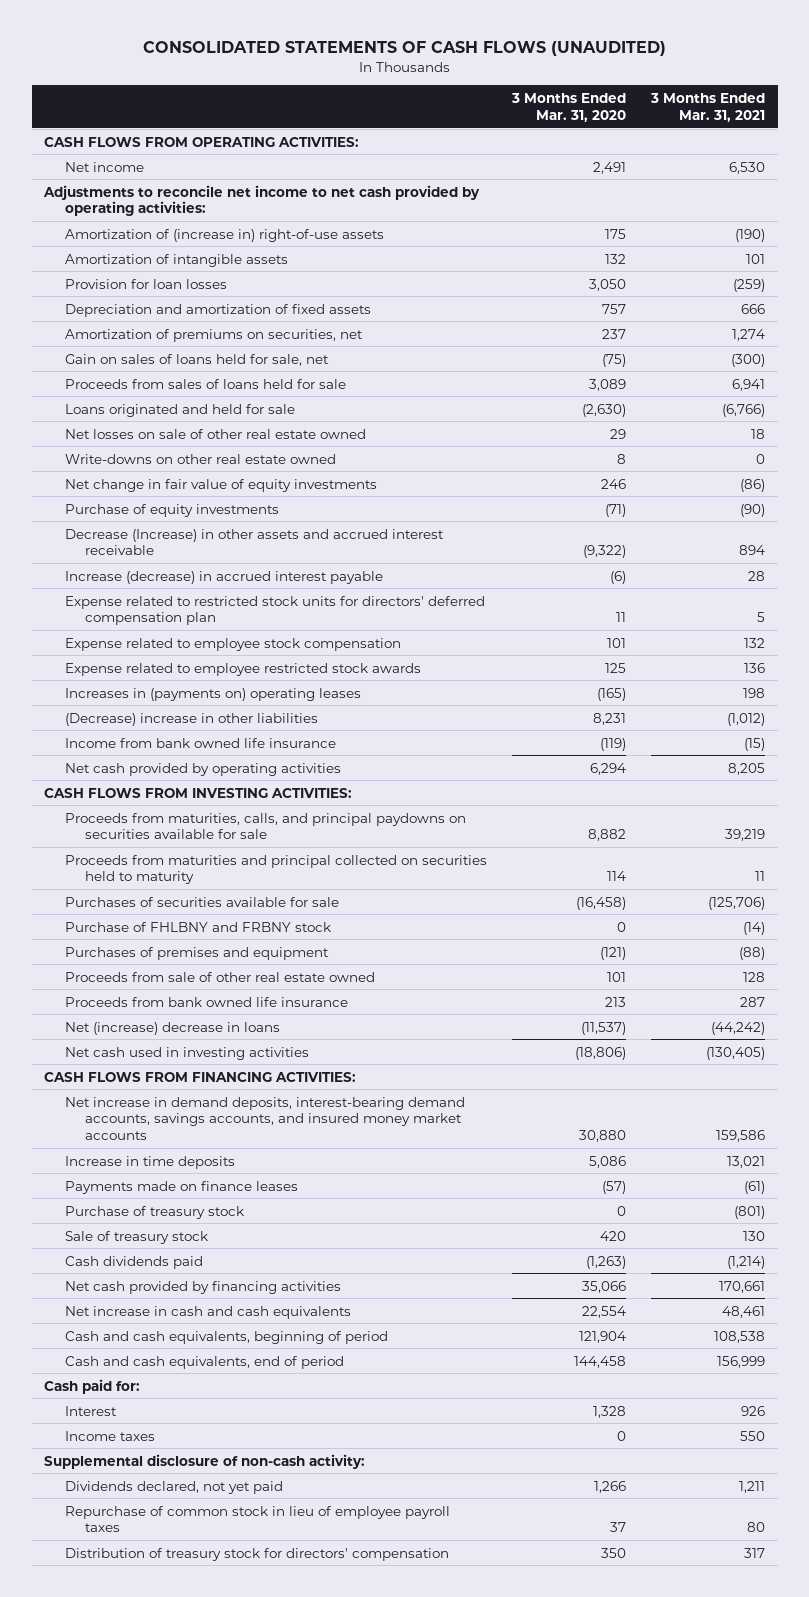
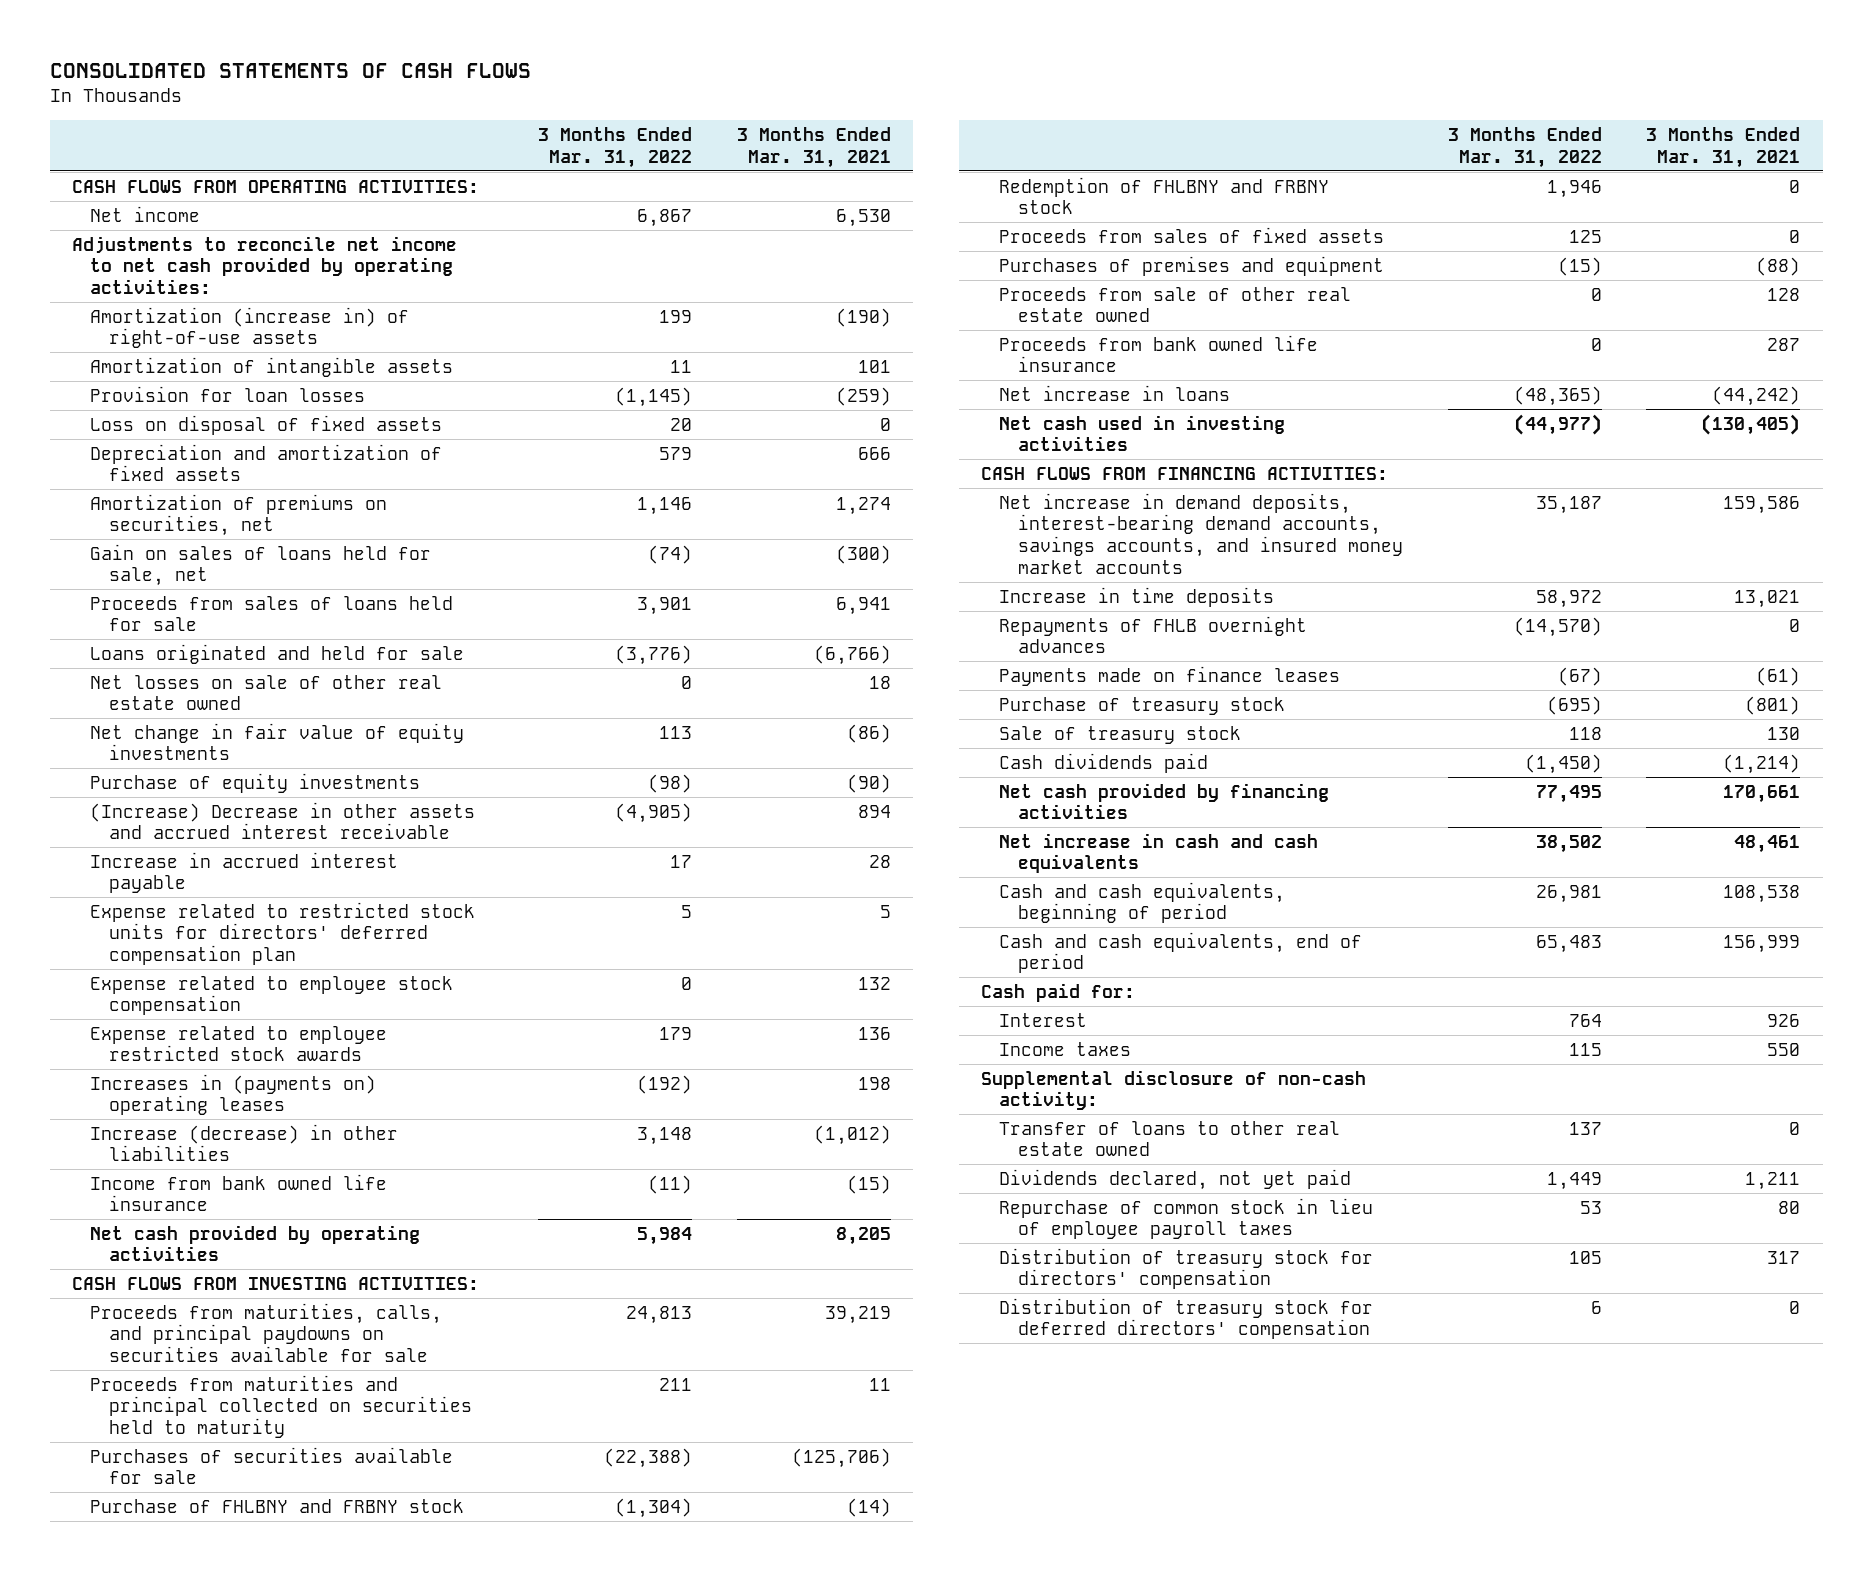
[142,41,666,57] CONSOLIDATED STATEMENTS OF CASH FLOWS (UNAUDITED) -> [49,62,531,78] CONSOLIDATED STATEMENTS OF CASH FLOWS
[510,92,626,122] 3 Months Ended Mar. 31, 2020 -> none
none -> [538,126,693,168] 3 Months Ended Mar. 31, 2022
[64,228,384,242] Amortization of (increase in) right-of-use assets -> [90,306,410,349] Amortization (increase in) of right-of-use assets
none -> [90,414,443,435] Loss on disposal of fixed assets
[64,453,336,464] Write-downs on other real estate owned -> none
[64,528,444,556] Decrease (Increase) in other assets and accrued interest receivable -> [90,801,476,840] (Increase) Decrease in other assets and accrued interest receivable
[64,570,383,584] Increase (decrease) in accrued interest payable -> [90,851,399,894] Increase in accrued interest payable
[64,712,318,726] (Decrease) increase in other liabilities -> [90,1123,399,1162] Increase (decrease) in other liabilities
none -> [999,176,1330,215] Redemption of FHLBNY and FRBNY stock
none -> [999,226,1385,243] Proceeds from sales of fixed assets
[64,1021,280,1035] Net (increase) decrease in loans -> [999,384,1231,401] Net increase in loans
none -> [999,615,1308,654] Repayments of FHLB overnight advances
none -> [999,1120,1341,1157] Transfer of loans to other real estate owned
none -> [999,1297,1374,1340] Distribution of treasury stock for deferred directors' compensation

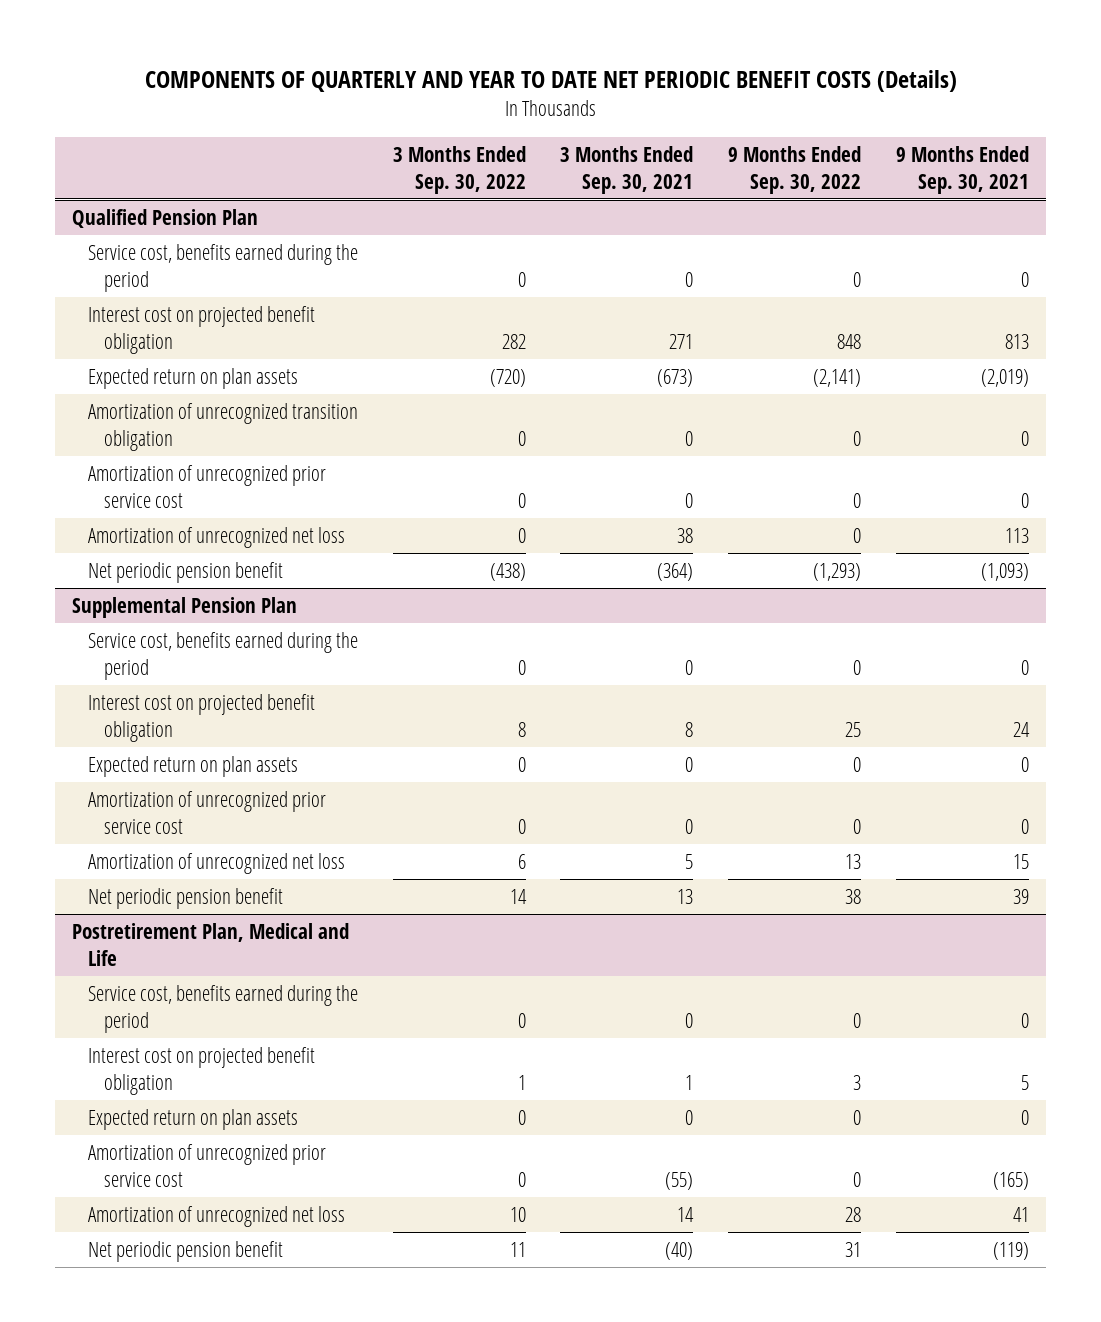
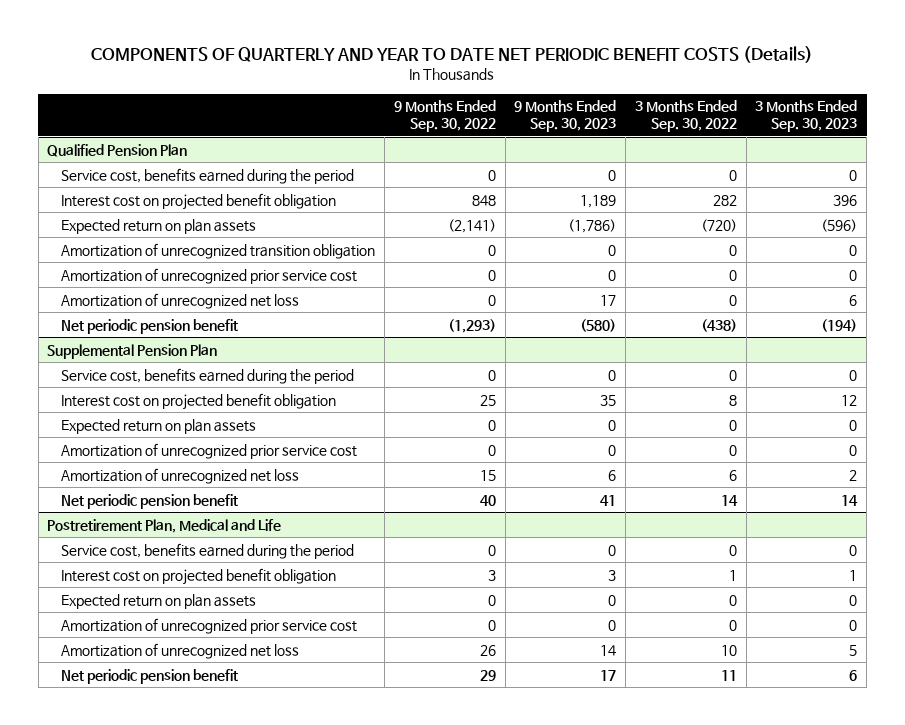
[560,145,694,194] 3 Months Ended Sep. 30, 2021 -> none
[895,145,1029,194] 9 Months Ended Sep. 30, 2021 -> none
none -> [514,100,617,133] 9 Months Ended Sep. 30, 2023
none -> [755,100,858,133] 3 Months Ended Sep. 30, 2023
[845,853,862,869] 13 -> [479,469,496,481] 15
[845,888,862,904] 38 -> [479,494,496,506] 40
[845,1206,862,1222] 28 -> [479,644,496,656] 26
[845,1241,862,1257] 31 -> [479,669,496,681] 29

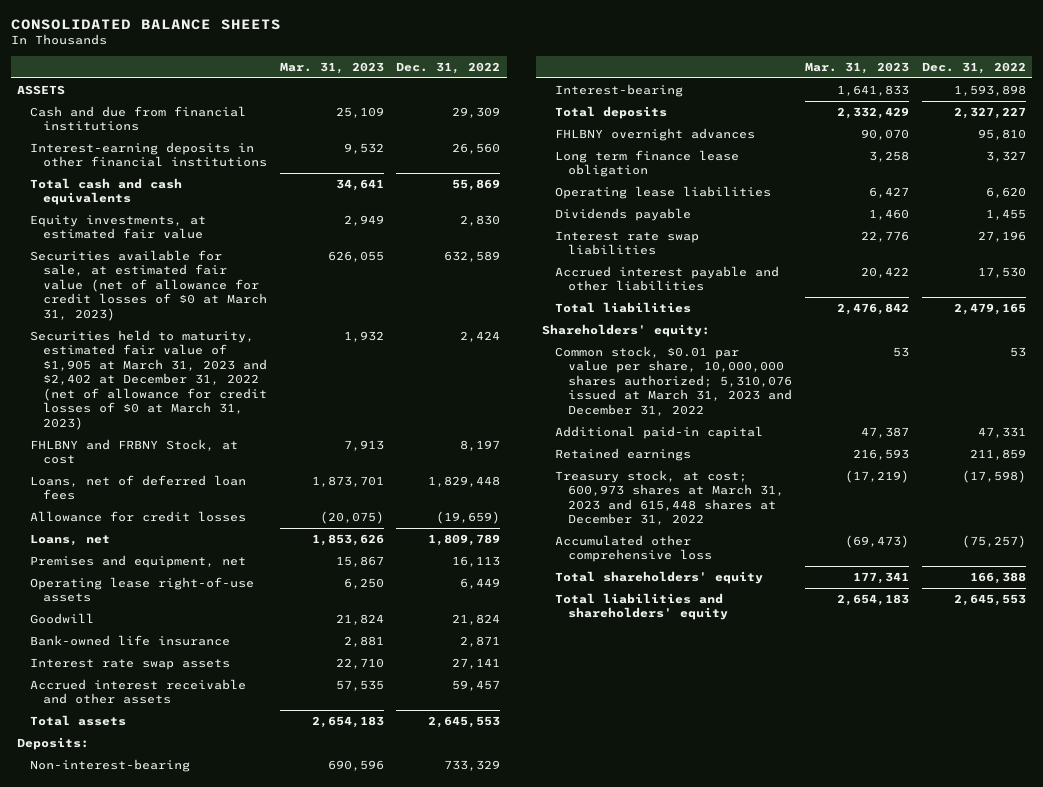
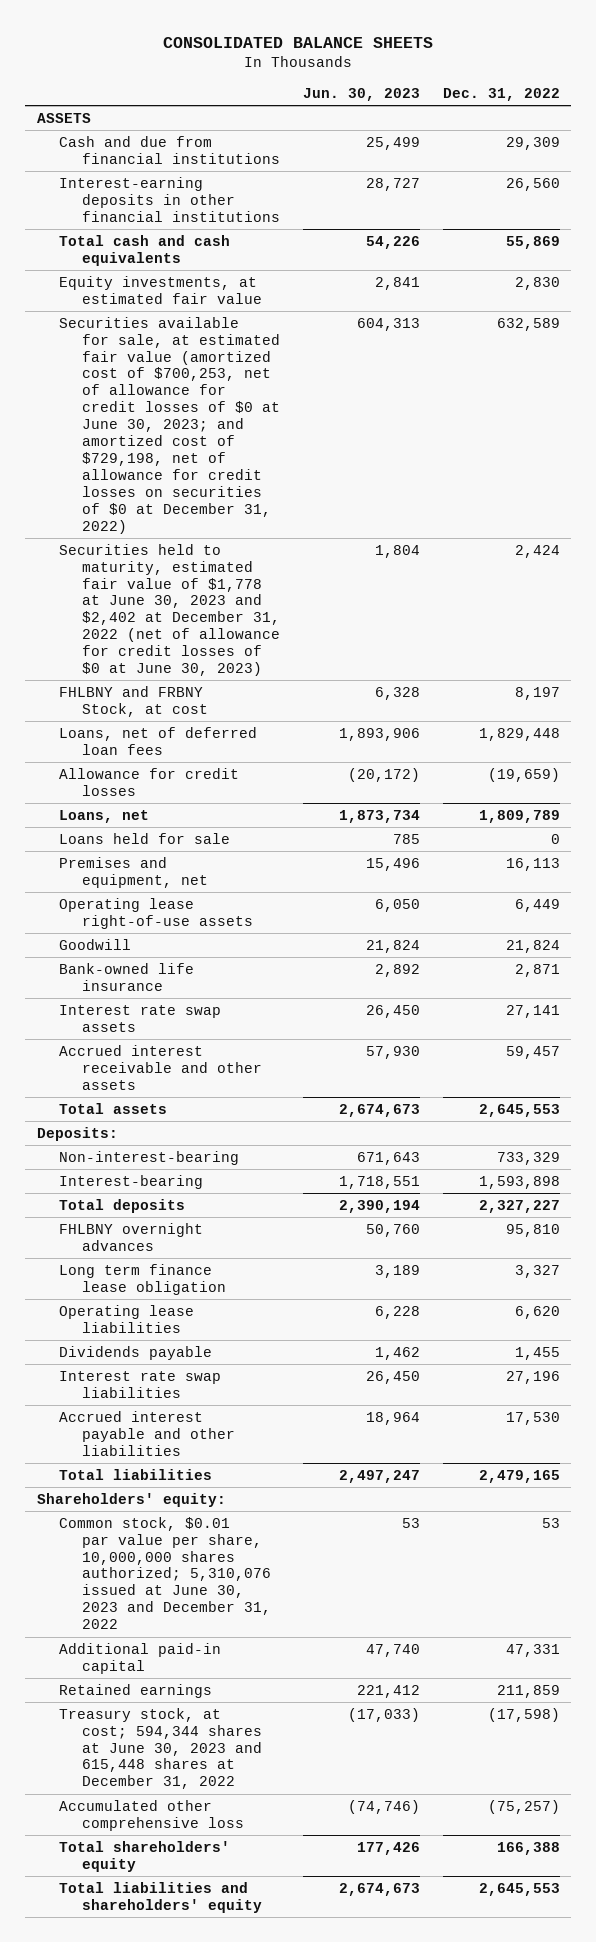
[279,61,384,74] Mar. 31, 2023 -> none
none -> [302,87,420,101] Jun. 30, 2023
[29,249,267,321] Securities available for sale, at estimated fair value (net of allowance for credit losses of $0 at March 31, 2023) -> [59,316,281,534] Securities available for sale, at estimated fair value (amortized cost of $700,253, net of allowance for credit losses of $0 at June 30, 2023; and amortized cost of $729,198, net of allowance for credit losses on securities of $0 at December 31, 2022)
[29,329,267,430] Securities held to maturity, estimated fair value of $1,905 at March 31, 2023 and $2,402 at December 31, 2022 (net of allowance for credit losses of $0 at March 31, 2023) -> [59,543,281,677] Securities held to maturity, estimated fair value of $1,778 at June 30, 2023 and $2,402 at December 31, 2022 (net of allowance for credit losses of $0 at June 30, 2023)
none -> [59,832,231,844] Loans held for sale
[555,345,793,416] Common stock, $0.01 par value per share, 10,000,000 shares authorized; 5,310,076 issued at March 31, 2023 and December 31, 2022 -> [59,1516,272,1630] Common stock, $0.01 par value per share, 10,000,000 shares authorized; 5,310,076 issued at June 30, 2023 and December 31, 2022
[555,469,785,526] Treasury stock, at cost; 600,973 shares at March 31, 2023 and 615,448 shares at December 31, 2022 -> [59,1707,263,1790] Treasury stock, at cost; 594,344 shares at June 30, 2023 and 615,448 shares at December 31, 2022

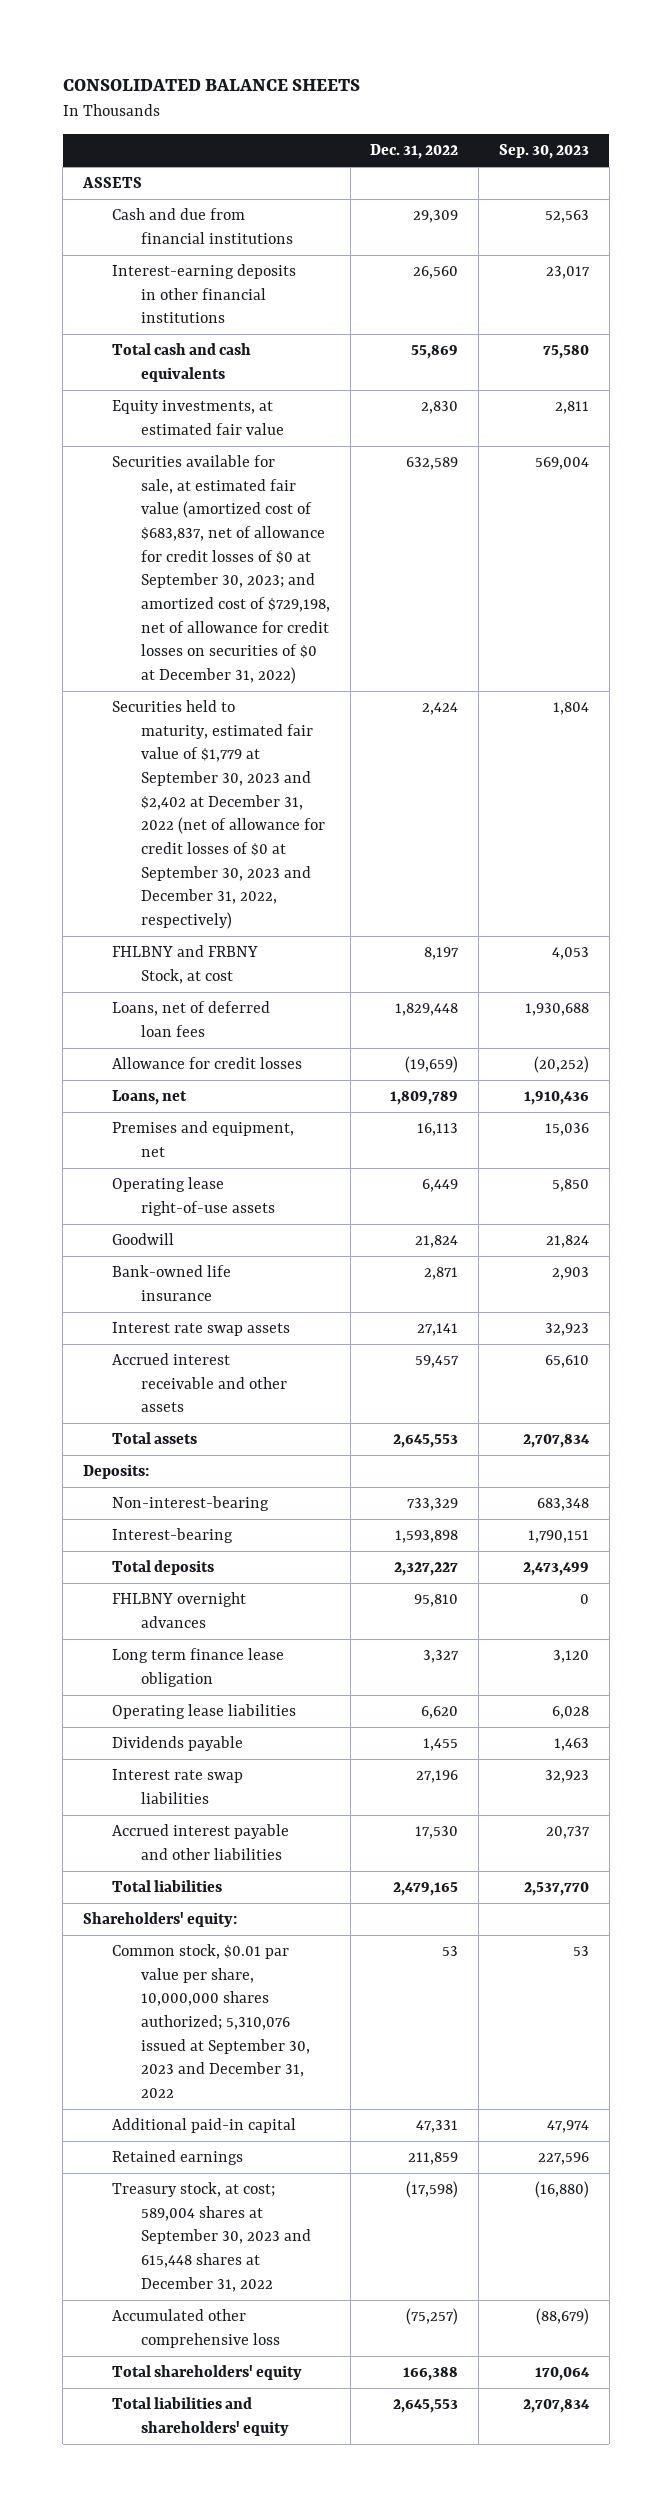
[302,87,420,101] Jun. 30, 2023 -> none
none -> [499,144,590,160] Sep. 30, 2023
[59,316,281,534] Securities available for sale, at estimated fair value (amortized cost of $700,253, net of allowance for credit losses of $0 at June 30, 2023; and amortized cost of $729,198, net of allowance for credit losses on securities of $0 at December 31, 2022) -> [112,455,330,684] Securities available for sale, at estimated fair value (amortized cost of $683,837, net of allowance for credit losses of $0 at September 30, 2023; and amortized cost of $729,198, net of allowance for credit losses on securities of $0 at December 31, 2022)
[59,543,281,677] Securities held to maturity, estimated fair value of $1,778 at June 30, 2023 and $2,402 at December 31, 2022 (net of allowance for credit losses of $0 at June 30, 2023) -> [112,700,325,929] Securities held to maturity, estimated fair value of $1,779 at September 30, 2023 and $2,402 at December 31, 2022 (net of allowance for credit losses of $0 at September 30, 2023 and December 31, 2022, respectively)
[59,832,231,844] Loans held for sale -> none
[59,1516,272,1630] Common stock, $0.01 par value per share, 10,000,000 shares authorized; 5,310,076 issued at June 30, 2023 and December 31, 2022 -> [112,1944,310,2099] Common stock, $0.01 par value per share, 10,000,000 shares authorized; 5,310,076 issued at September 30, 2023 and December 31, 2022
[59,1707,263,1790] Treasury stock, at cost; 594,344 shares at June 30, 2023 and 615,448 shares at December 31, 2022 -> [112,2182,311,2292] Treasury stock, at cost; 589,004 shares at September 30, 2023 and 615,448 shares at December 31, 2022

